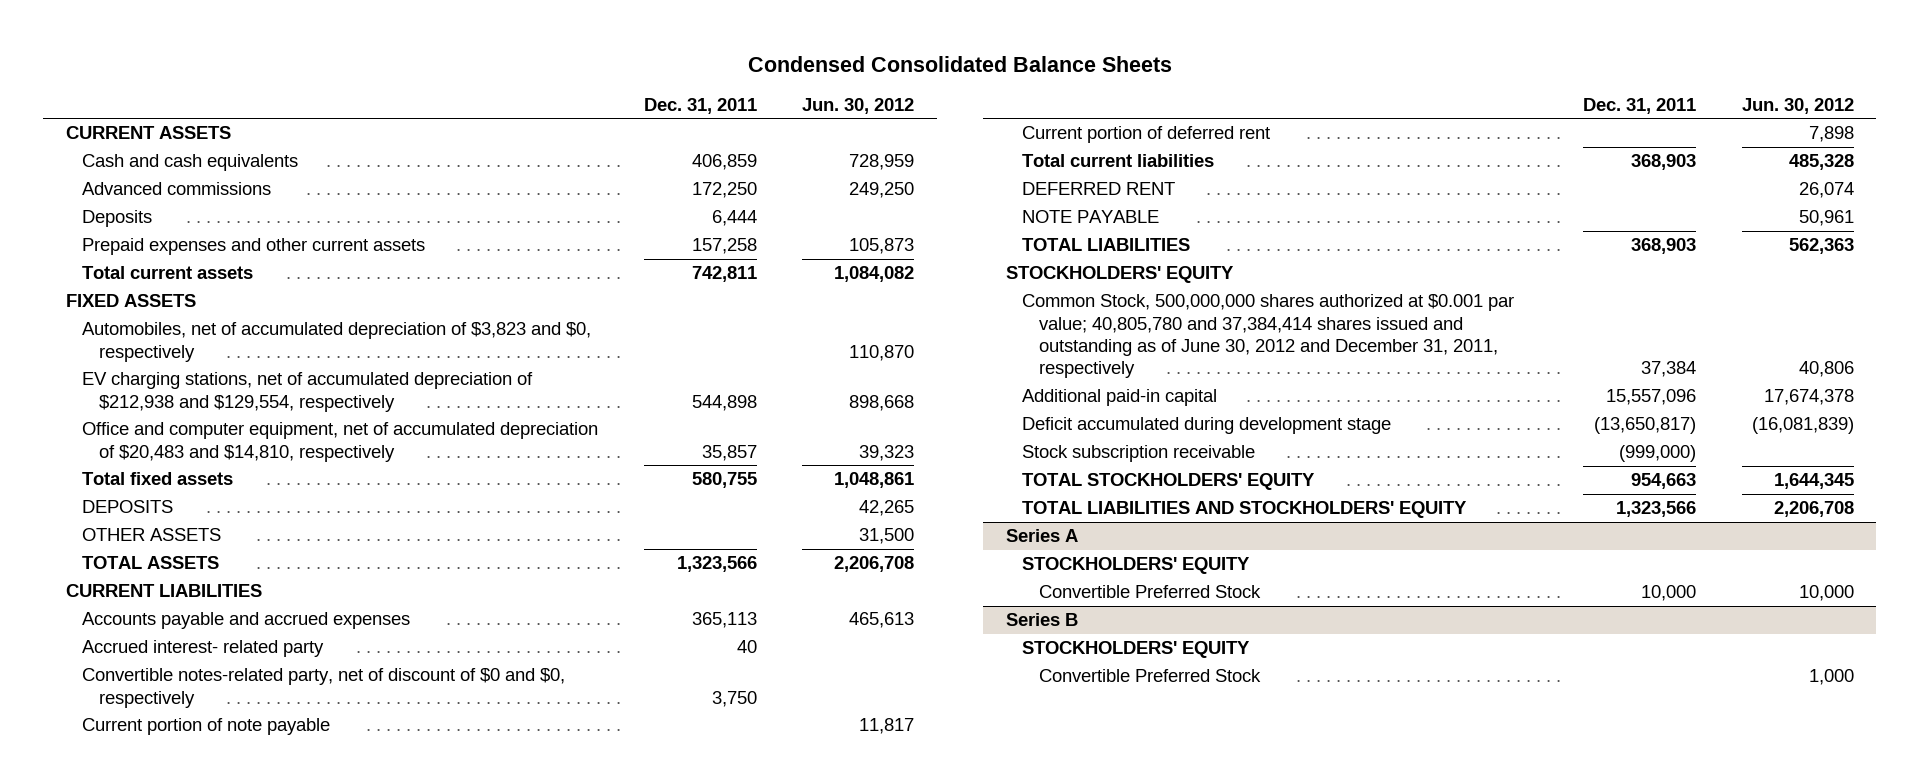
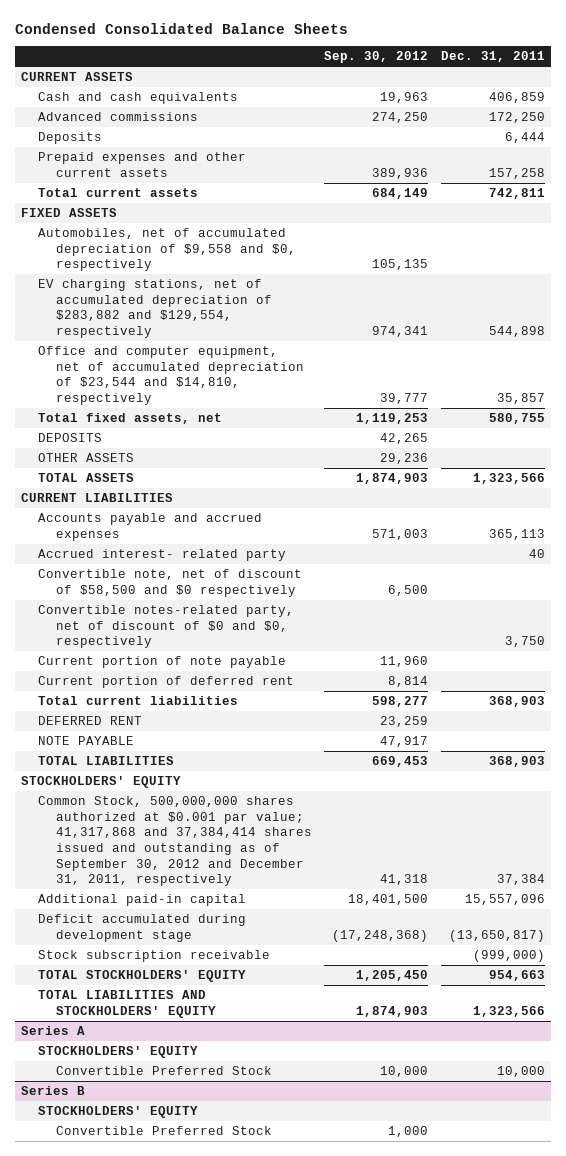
[802,97,915,114] Jun. 30, 2012 -> none
none -> [324,51,429,64] Sep. 30, 2012
[82,322,592,362] Automobiles, net of accumulated depreciation of $3,823 and $0, respectively -> [38,228,296,272] Automobiles, net of accumulated depreciation of $9,558 and $0, respectively
[82,372,534,412] EV charging stations, net of accumulated depreciation of $212,938 and $129,554, respectively -> [38,279,272,339] EV charging stations, net of accumulated depreciation of $283,882 and $129,554, respectively
[82,422,599,462] Office and computer equipment, net of accumulated depreciation of $20,483 and $14,810, respectively -> [38,346,304,406] Office and computer equipment, net of accumulated depreciation of $23,544 and $14,810, respectively
[82,472,234,486] Total fixed assets -> [38,413,223,425] Total fixed assets, net
none -> [38,569,303,597] Convertible note, net of discount of $58,500 and $0 respectively
[1022,294,1515,379] Common Stock, 500,000,000 shares authorized at $0.001 par value; 40,805,780 and 37,384,414 shares issued and outstanding as of June 30, 2012 and December 31, 2011, respectively -> [38,796,312,887] Common Stock, 500,000,000 shares authorized at $0.001 par value; 41,317,868 and 37,384,414 shares issued and outstanding as of September 30, 2012 and December 31, 2011, respectively

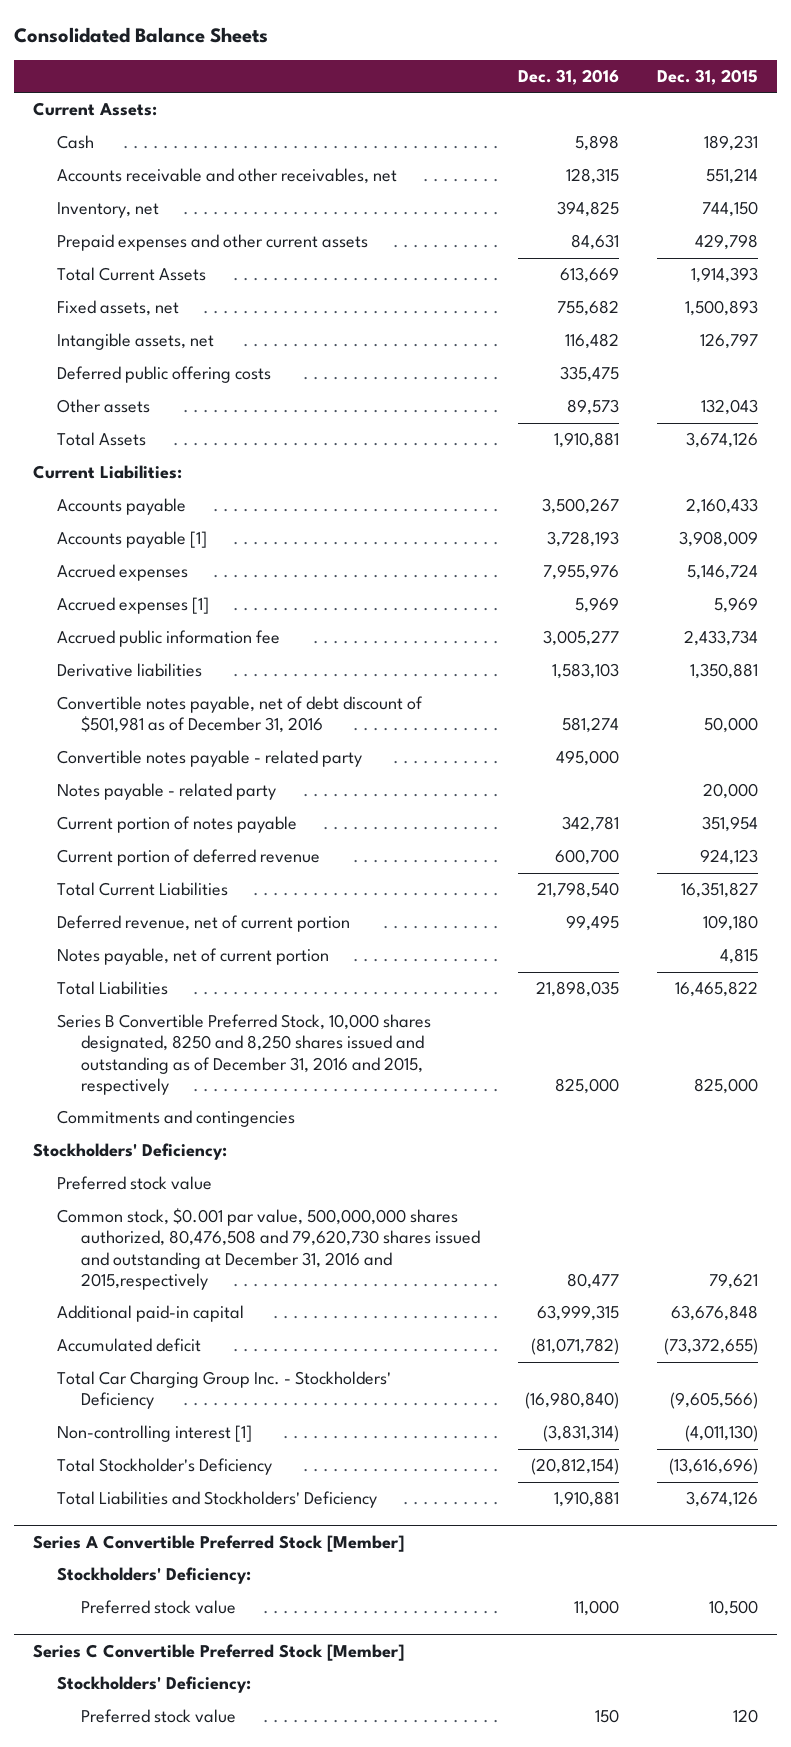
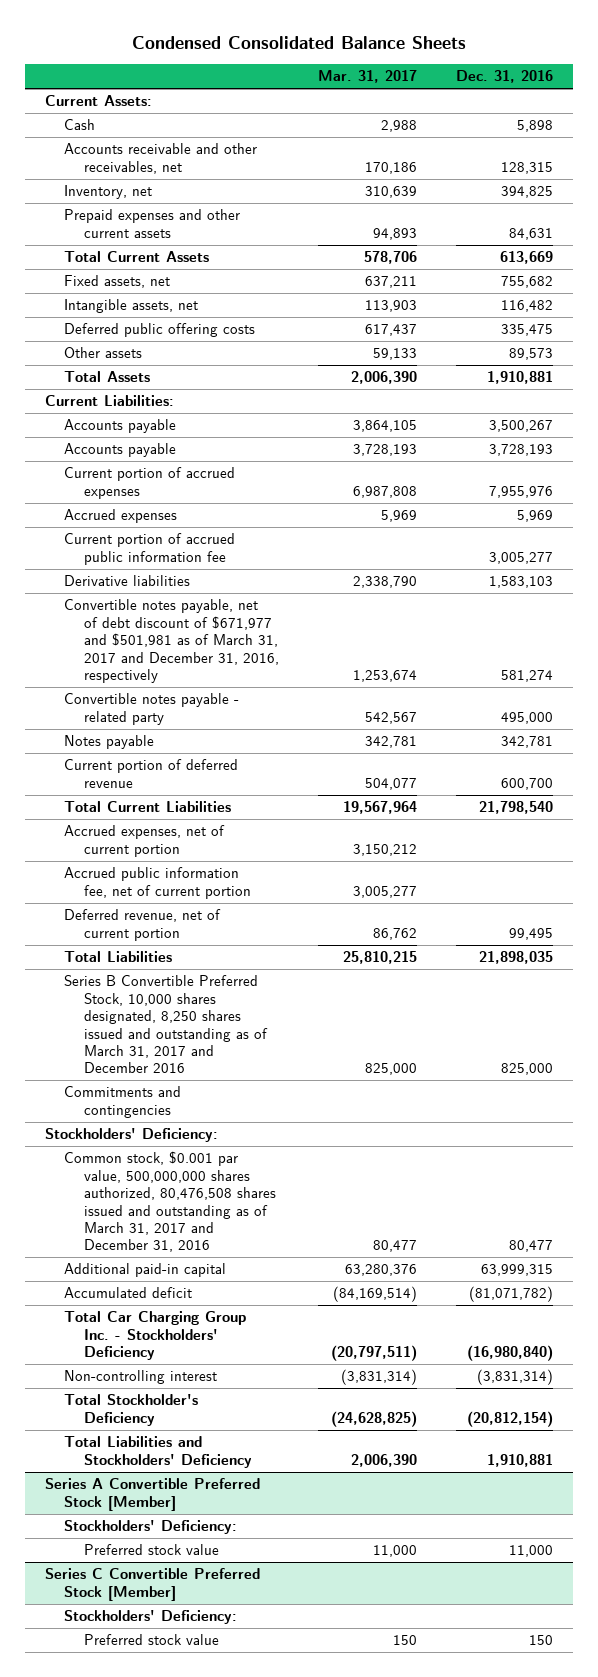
[14,26,269,43] Consolidated Balance Sheets -> [131,35,466,49] Condensed Consolidated Balance Sheets
[656,68,758,85] Dec. 31, 2015 -> none
none -> [317,70,417,84] Mar. 31, 2017
[57,597,210,615] Accrued expenses [1] -> none
[57,531,208,549] Accounts payable [1] -> [64,443,177,458] Accounts payable
none -> [64,467,236,499] Current portion of accrued expenses
[542,564,619,581] 7,955,976 -> [517,510,554,523] 5,969
[57,630,281,648] Accrued public information fee -> [64,533,236,565] Current portion of accrued public information fee
[57,696,424,734] Convertible notes payable, net of debt discount of $501,981 as of December 31, 2016 -> [64,599,279,683] Convertible notes payable, net of debt discount of $671,977 and $501,981 as of March 31, 2017 and December 31, 2016, respectively
[57,783,277,801] Notes payable - related party -> none
[57,816,298,834] Current portion of notes payable -> [64,735,155,750] Notes payable
none -> [64,825,226,857] Accrued expenses, net of current portion
none -> [64,867,251,899] Accrued public information fee, net of current portion
[57,948,330,966] Notes payable, net of current portion -> none
[57,1014,432,1095] Series B Convertible Preferred Stock, 10,000 shares designated, 8250 and 8,250 shares issued and outstanding as of December 31, 2016 and 2015, respectively -> [64,975,268,1074] Series B Convertible Preferred Stock, 10,000 shares designated, 8,250 shares issued and outstanding as of March 31, 2017 and December 2016
[57,1176,213,1191] Preferred stock value -> none
[57,1208,480,1290] Common stock, $0.001 par value, 500,000,000 shares authorized, 80,476,508 and 79,620,730 shares issued and outstanding at December 31, 2016 and 2015,respectively -> [64,1151,276,1253] Common stock, $0.001 par value, 500,000,000 shares authorized, 80,476,508 shares issued and outstanding as of March 31, 2017 and December 31, 2016
[57,1425,253,1443] Non-controlling interest [1] -> [64,1370,218,1385] Non-controlling interest

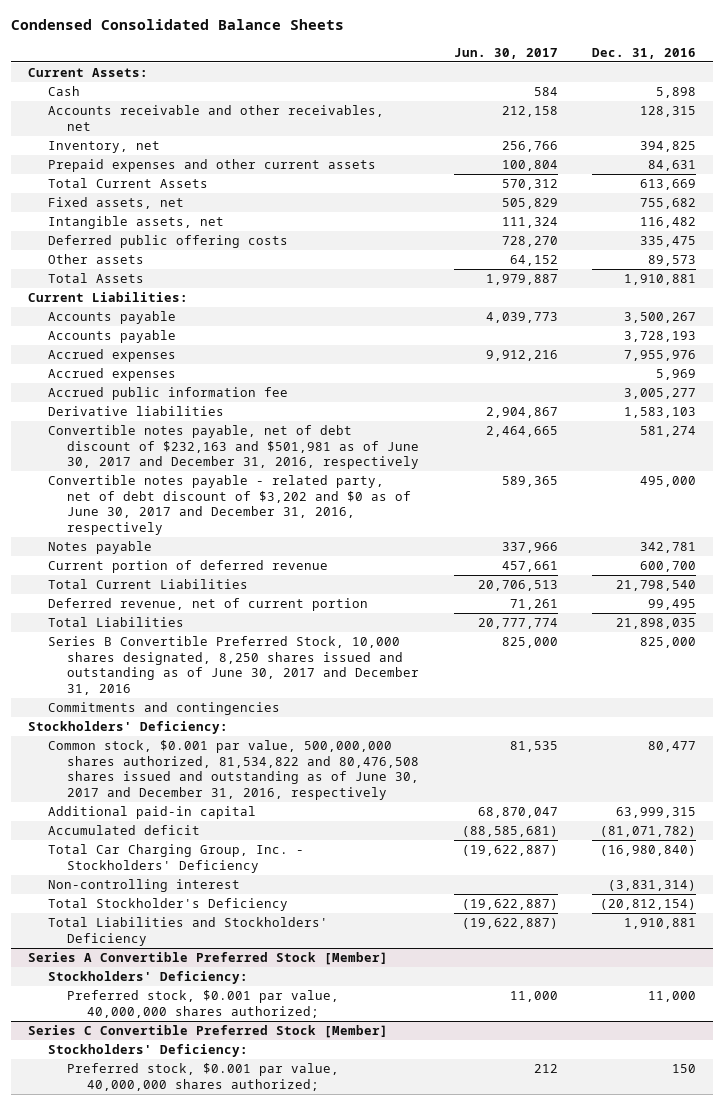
[317,70,417,84] Mar. 31, 2017 -> none
none -> [453,47,558,59] Jun. 30, 2017
[64,467,236,499] Current portion of accrued expenses -> [47,348,176,362] Accrued expenses
[64,533,236,565] Current portion of accrued public information fee -> [47,386,288,400] Accrued public information fee
[64,599,279,683] Convertible notes payable, net of debt discount of $671,977 and $501,981 as of March 31, 2017 and December 31, 2016, respectively -> [47,424,420,470] Convertible notes payable, net of debt discount of $232,163 and $501,981 as of June 30, 2017 and December 31, 2016, respectively
[64,693,240,725] Convertible notes payable - related party -> [47,474,412,535] Convertible notes payable - related party, net of debt discount of $3,202 and $0 as of June 30, 2017 and December 31, 2016, respectively
[64,825,226,857] Accrued expenses, net of current portion -> none
[64,867,251,899] Accrued public information fee, net of current portion -> none
[64,975,268,1074] Series B Convertible Preferred Stock, 10,000 shares designated, 8,250 shares issued and outstanding as of March 31, 2017 and December 2016 -> [47,635,420,695] Series B Convertible Preferred Stock, 10,000 shares designated, 8,250 shares issued and outstanding as of June 30, 2017 and December 31, 2016
[64,1151,276,1253] Common stock, $0.001 par value, 500,000,000 shares authorized, 80,476,508 shares issued and outstanding as of March 31, 2017 and December 31, 2016 -> [47,739,420,800] Common stock, $0.001 par value, 500,000,000 shares authorized, 81,534,822 and 80,476,508 shares issued and outstanding as of June 30, 2017 and December 31, 2016, respectively
[64,1311,247,1361] Total Car Charging Group Inc. - Stockholders' Deficiency -> [47,843,304,873] Total Car Charging Group, Inc. - Stockholders' Deficiency
[83,1544,219,1556] Preferred stock value -> [67,989,340,1018] Preferred stock, $0.001 par value, 40,000,000 shares authorized;
[83,1634,219,1646] Preferred stock value -> [67,1062,340,1091] Preferred stock, $0.001 par value, 40,000,000 shares authorized;

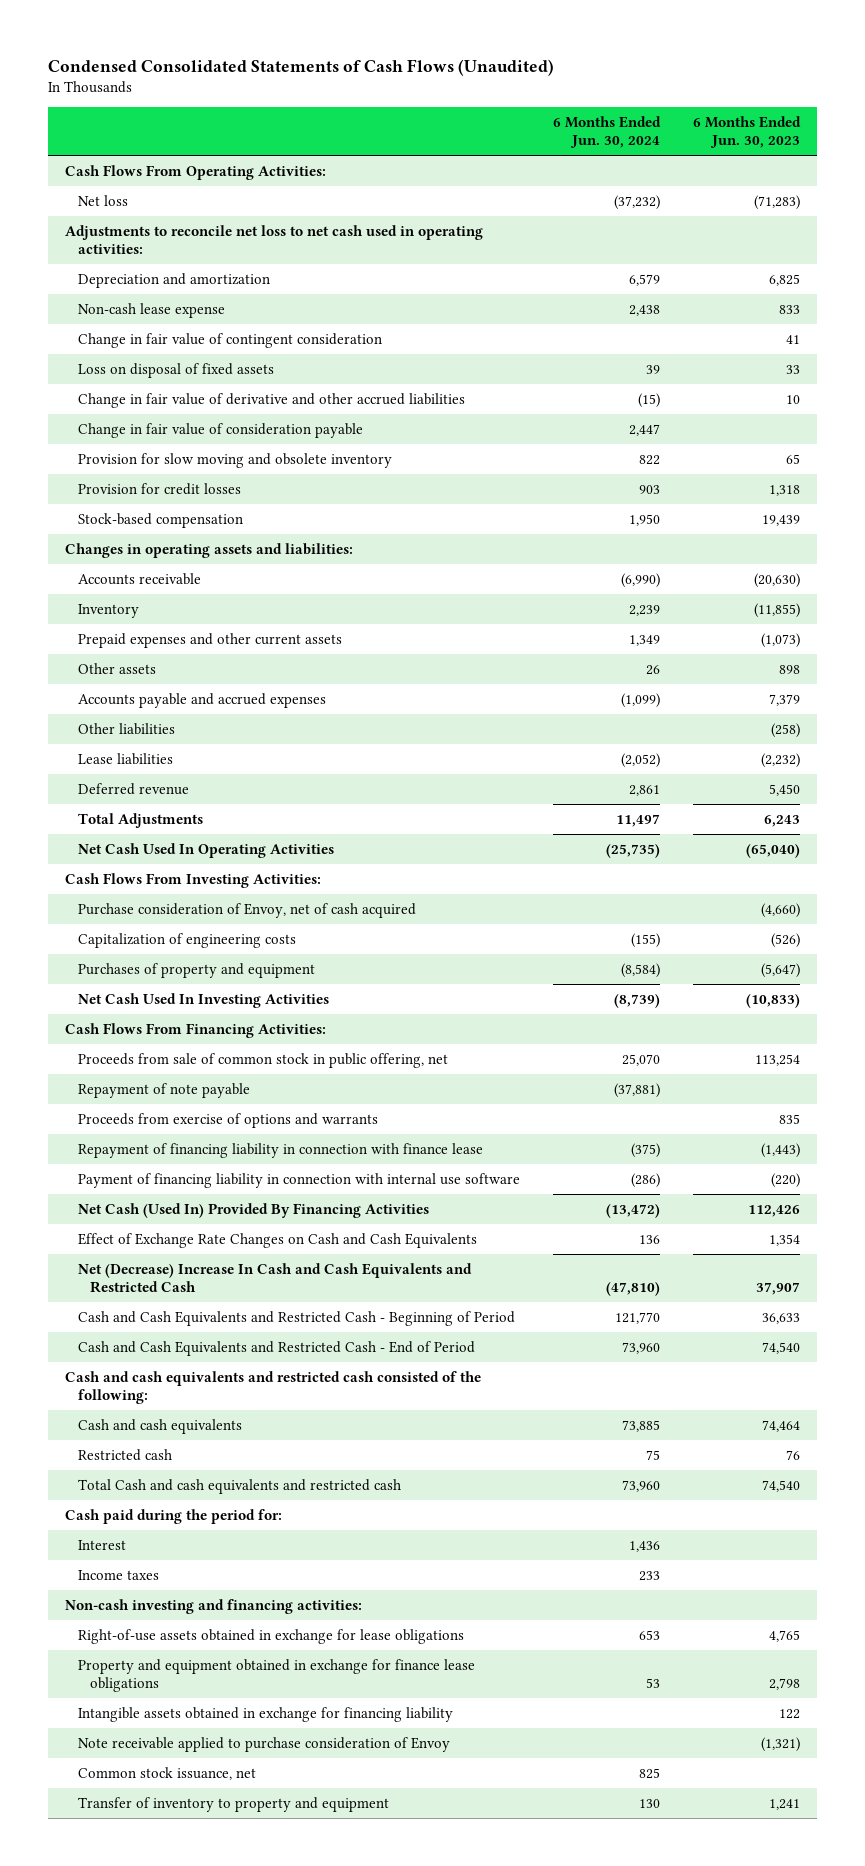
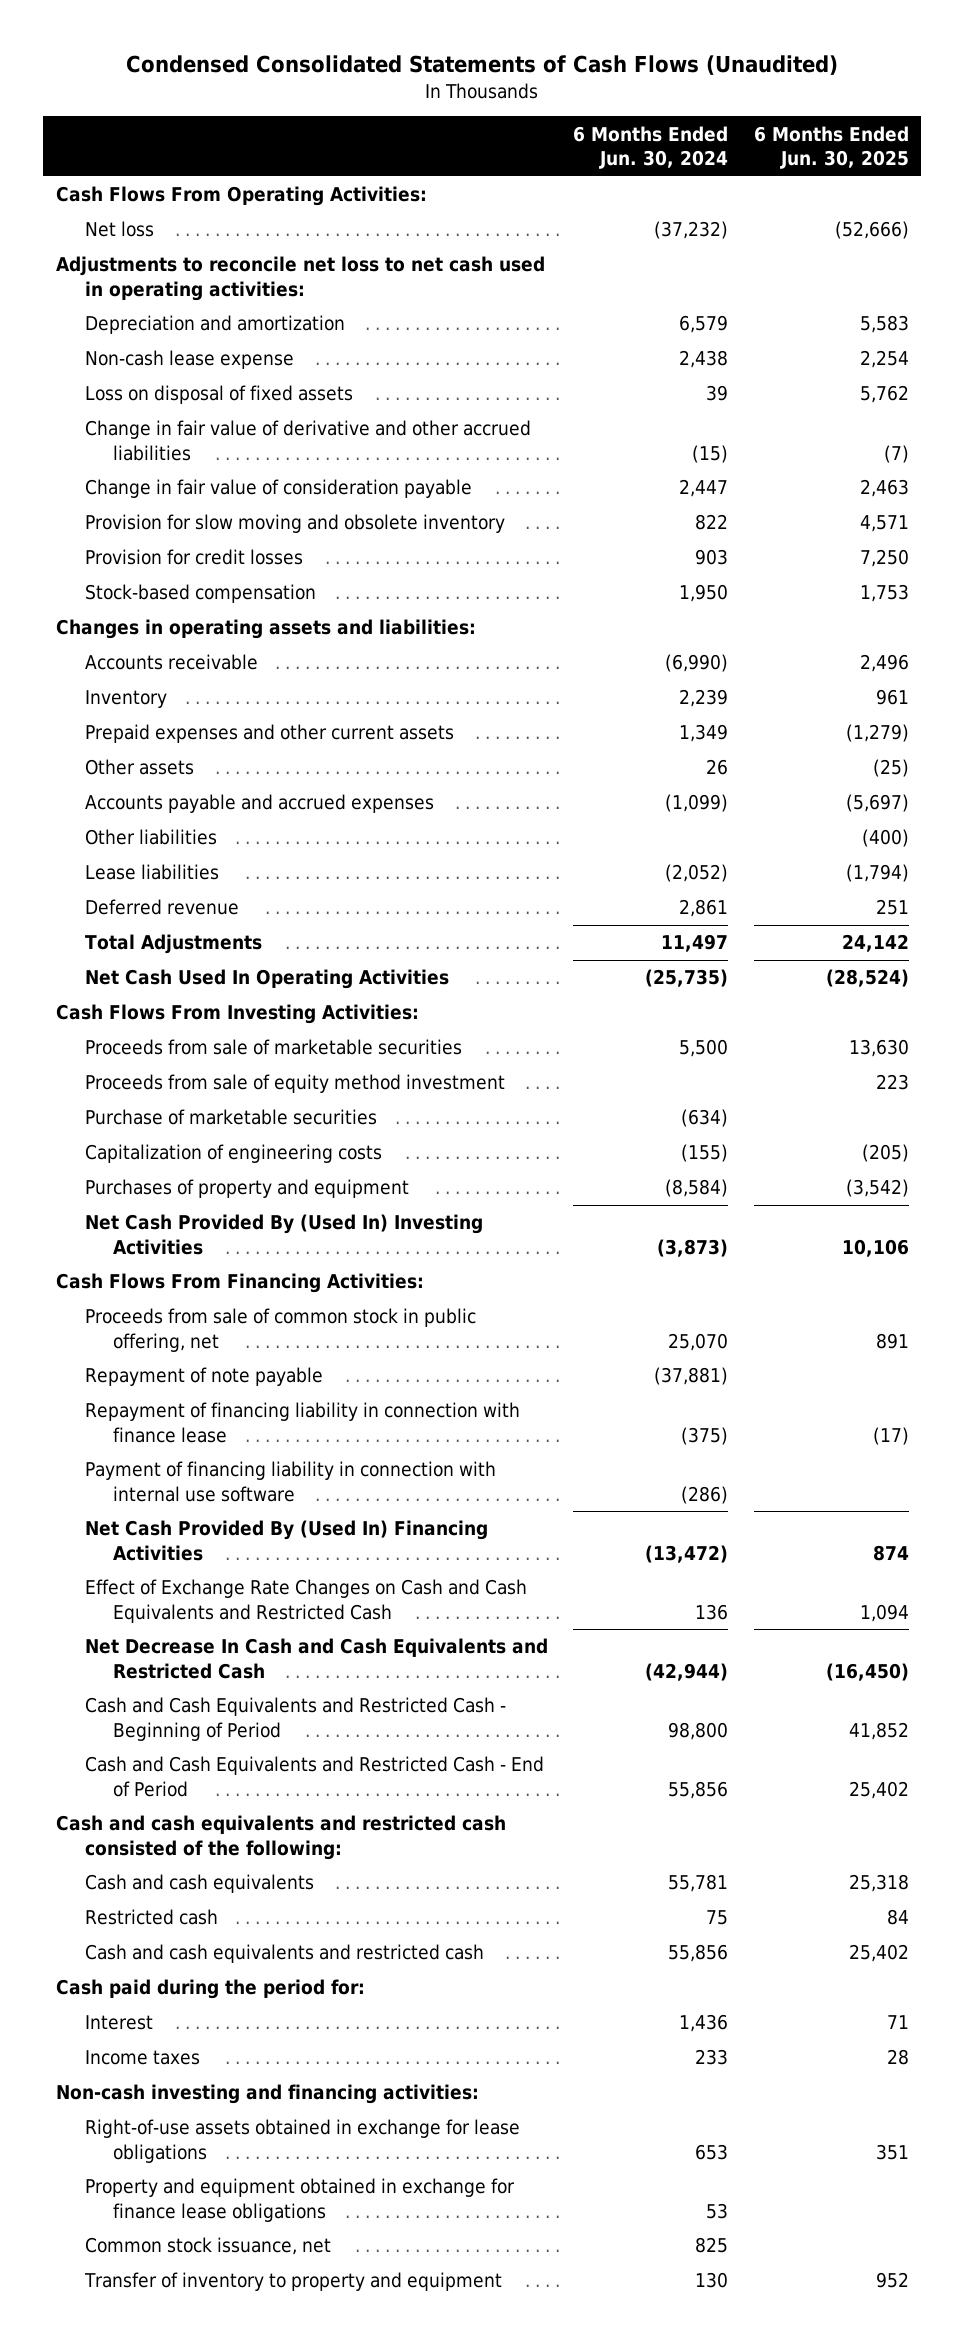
[693,115,802,149] 6 Months Ended Jun. 30, 2023 -> none
none -> [753,125,909,169] 6 Months Ended Jun. 30, 2025
[77,332,382,348] Change in fair value of contingent consideration -> none
[77,902,416,918] Purchase consideration of Envoy, net of cash acquired -> none
none -> [84,1039,462,1056] Proceeds from sale of marketable securities
none -> [84,1074,505,1094] Proceeds from sale of equity method investment
none -> [84,1109,377,1126] Purchase of marketable securities
[77,992,329,1008] Net Cash Used In Investing Activities -> [84,1214,483,1255] Net Cash Provided By (Used In) Investing Activities
[613,993,660,1008] (8,739) -> [657,1238,729,1257] (3,873)
[77,1112,378,1128] Proceeds from exercise of options and warrants -> none
[77,1202,429,1218] Net Cash (Used In) Provided By Financing Activities -> [84,1520,488,1561] Net Cash Provided By (Used In) Financing Activities
[77,1232,477,1248] Effect of Exchange Rate Changes on Cash and Cash Equivalents -> [84,1579,527,1623] Effect of Exchange Rate Changes on Cash and Cash Equivalents and Restricted Cash
[77,1262,472,1294] Net (Decrease) Increase In Cash and Cash Equivalents and Restricted Cash -> [84,1638,548,1679] Net Decrease In Cash and Cash Equivalents and Restricted Cash
[605,1282,660,1297] (47,810) -> [645,1662,729,1681] (42,944)
[614,1311,660,1324] 121,770 -> [668,1721,729,1740] 98,800
[621,1341,660,1354] 73,960 -> [668,1780,729,1799] 55,856
[621,1419,660,1432] 73,885 -> [668,1874,729,1893] 55,781
[77,1478,401,1494] Total Cash and cash equivalents and restricted cash -> [84,1944,484,1964] Cash and cash equivalents and restricted cash
[621,1479,660,1492] 73,960 -> [668,1944,729,1963] 55,856
[77,1706,453,1722] Intangible assets obtained in exchange for financing liability -> none
[77,1736,450,1752] Note receivable applied to purchase consideration of Envoy -> none

